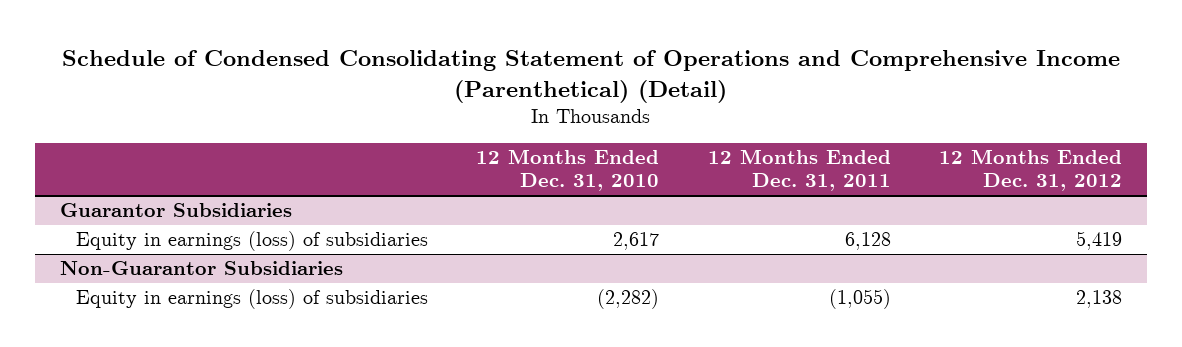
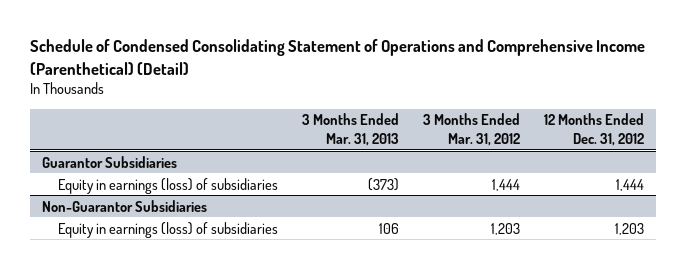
[476,149,660,192] 12 Months Ended Dec. 31, 2010 -> none
[707,149,891,192] 12 Months Ended Dec. 31, 2011 -> none
none -> [301,113,399,146] 3 Months Ended Mar. 31, 2013
none -> [422,113,520,146] 3 Months Ended Mar. 31, 2012
[1076,231,1123,251] 5,419 -> [615,178,644,191] 1,444
[1076,290,1123,309] 2,138 -> [614,222,644,235] 1,203

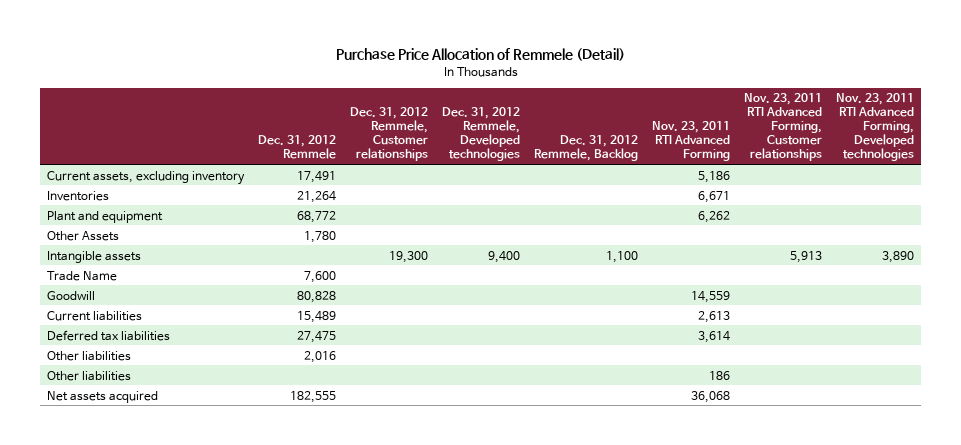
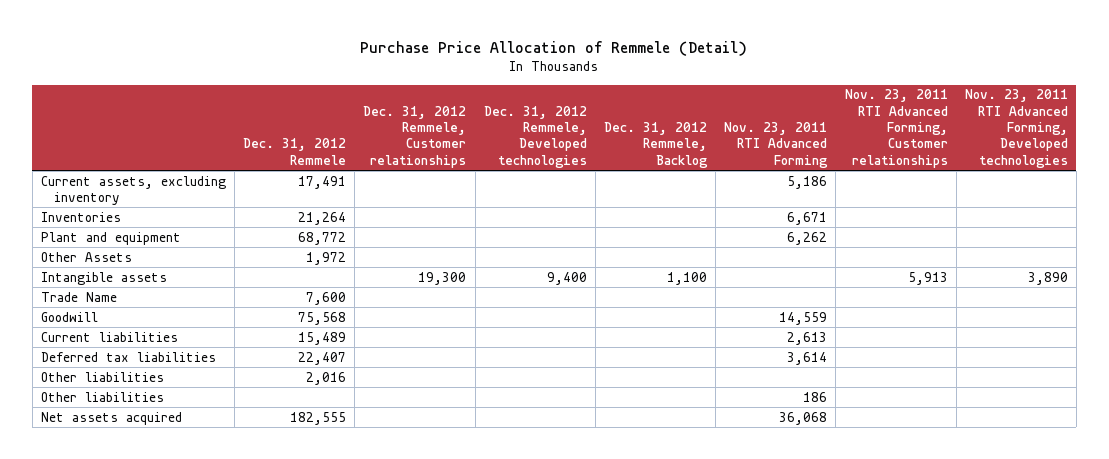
[304,230,337,243] 1,780 -> [306,251,347,265] 1,972
[297,290,337,303] 80,828 -> [298,311,347,325] 75,568
[297,330,337,343] 27,475 -> [298,351,347,365] 22,407

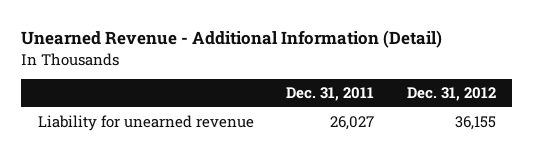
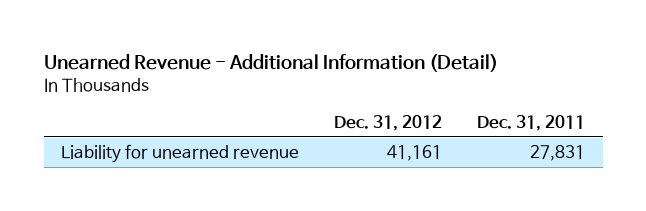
[330,116,375,131] 26,027 -> [530,145,586,162] 27,831
[455,116,497,131] 36,155 -> [387,145,443,162] 41,161

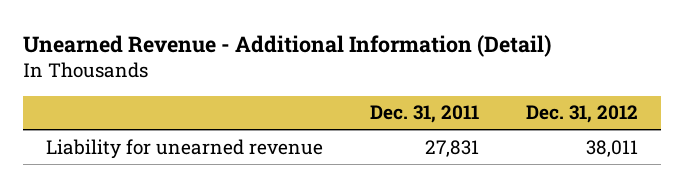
[387,145,443,162] 41,161 -> [585,139,638,157] 38,011

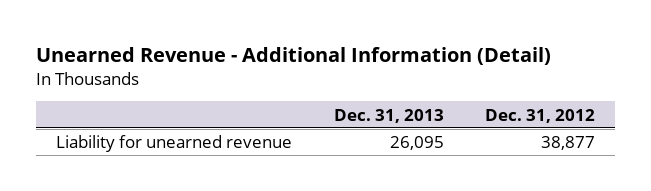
[369,105,479,124] Dec. 31, 2011 -> none
none -> [333,108,444,123] Dec. 31, 2013
[585,139,638,157] 38,011 -> [540,136,595,151] 38,877

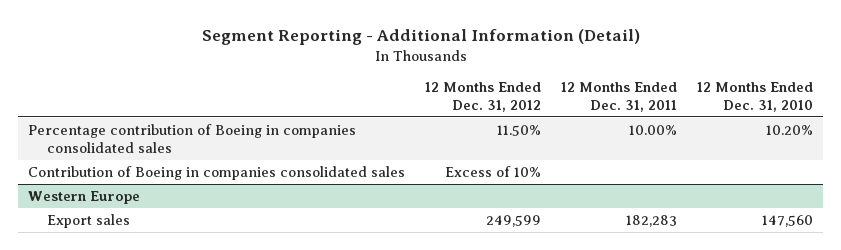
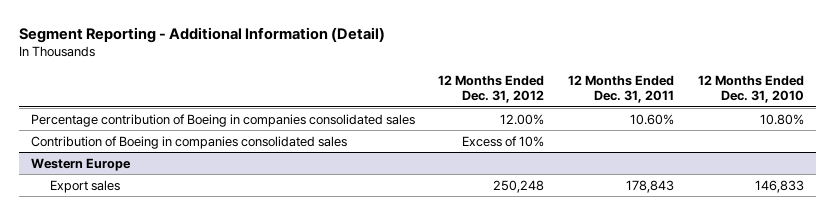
[497,125,542,137] 11.50% -> [500,113,545,125] 12.00%
[629,125,678,136] 10.00% -> [630,113,675,125] 10.60%
[766,125,814,136] 10.20% -> [759,113,804,125] 10.80%
[486,215,542,228] 249,599 -> [493,179,545,193] 250,248
[626,215,678,228] 182,283 -> [626,179,675,193] 178,843
[762,215,814,228] 147,560 -> [754,179,804,193] 146,833

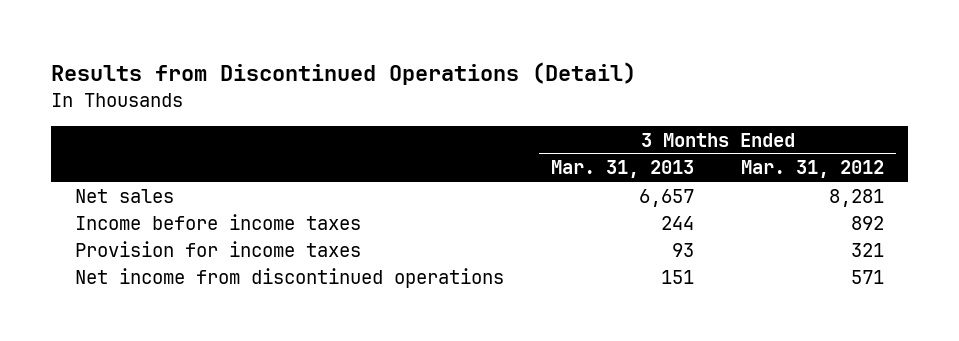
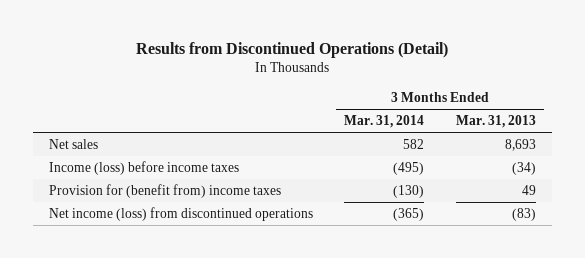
[741,160,885,179] Mar. 31, 2012 -> none
none -> [344,115,425,129] Mar. 31, 2014
[639,188,695,207] 6,657 -> [505,138,537,151] 8,693
[75,213,362,230] Income before income taxes -> [48,160,239,175] Income (loss) before income taxes
[661,215,695,230] 244 -> [512,161,537,175] (34)
[75,240,362,257] Provision for income taxes -> [48,183,281,198] Provision for (benefit from) income taxes
[672,242,695,257] 93 -> [522,184,537,195] 49
[75,267,505,288] Net income from discontinued operations -> [48,206,313,221] Net income (loss) from discontinued operations
[661,269,695,284] 151 -> [512,207,537,221] (83)

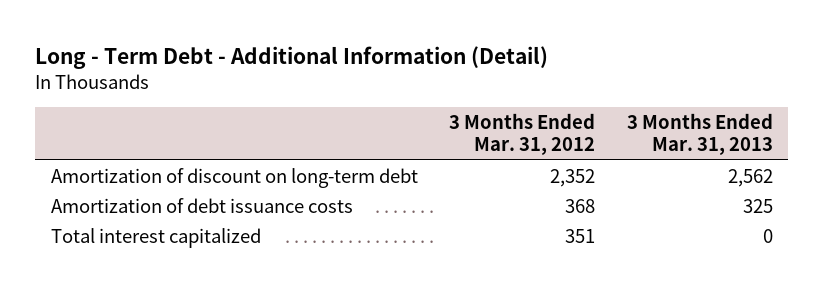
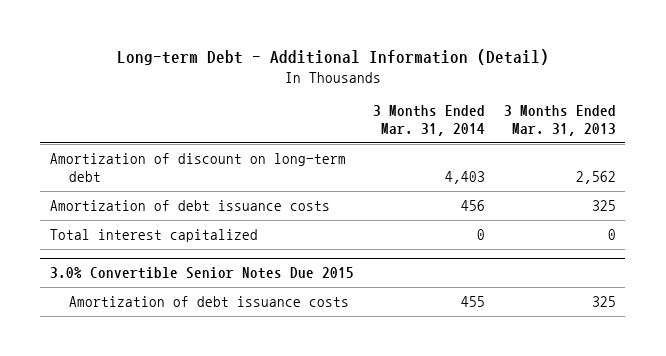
[35,45,549,69] Long - Term Debt - Additional Information (Detail) -> [116,49,549,66] Long-term Debt - Additional Information (Detail)
[449,112,596,156] 3 Months Ended Mar. 31, 2012 -> none
none -> [372,104,485,137] 3 Months Ended Mar. 31, 2014
none -> [49,267,354,280] 3.0% Convertible Senior Notes Due 2015
none -> [68,296,349,308] Amortization of debt issuance costs

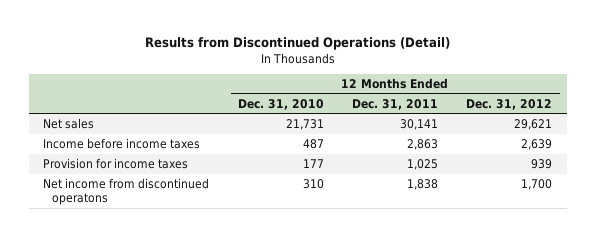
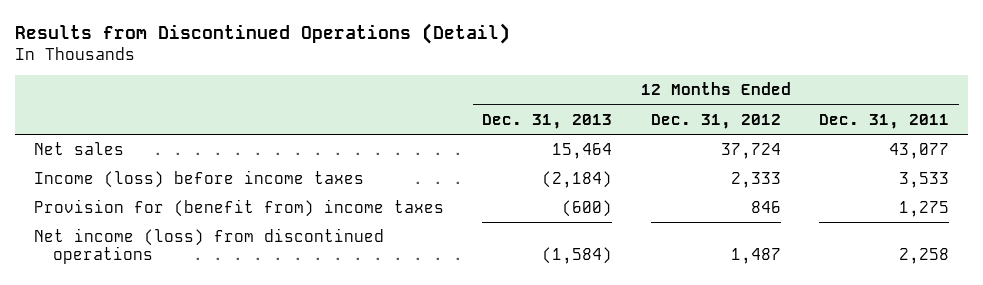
[237,98,324,110] Dec. 31, 2010 -> none
none -> [482,113,613,129] Dec. 31, 2013
[400,119,439,131] 30,141 -> [889,143,950,160] 43,077
[514,119,553,131] 29,621 -> [720,143,781,160] 37,724
[43,138,201,150] Income before income taxes -> [33,170,364,189] Income (loss) before income taxes
[407,139,439,151] 2,863 -> [899,172,950,189] 3,533
[521,139,553,151] 2,639 -> [730,172,781,189] 2,333
[43,158,189,170] Provision for income taxes -> [33,199,444,218] Provision for (benefit from) income taxes
[407,159,439,171] 1,025 -> [899,201,950,218] 1,275
[531,159,553,170] 939 -> [750,201,781,214] 846
[43,178,210,206] Net income from discontinued operatons -> [33,228,384,265] Net income (loss) from discontinued operations
[407,179,439,191] 1,838 -> [899,248,950,265] 2,258
[521,179,553,191] 1,700 -> [730,248,781,265] 1,487

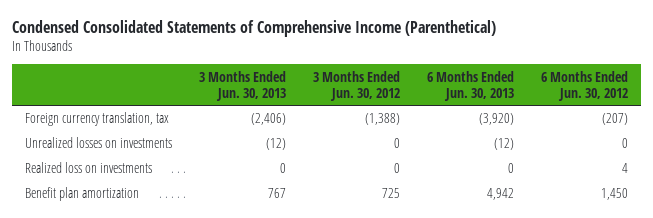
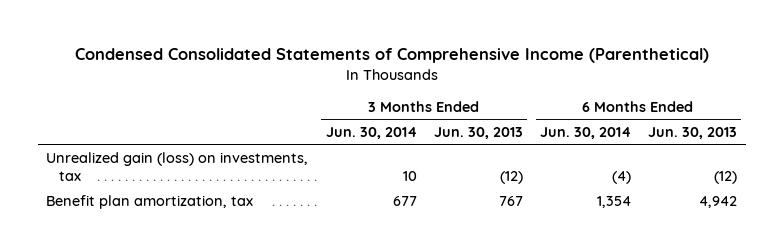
[313,70,401,101] 3 Months Ended Jun. 30, 2012 -> none
[540,70,628,101] 6 Months Ended Jun. 30, 2012 -> none
none -> [325,126,417,139] Jun. 30, 2014
none -> [539,126,631,139] Jun. 30, 2014
[25,112,170,127] Foreign currency translation, tax -> none
[25,162,153,174] Realized loss on investments -> none
[25,137,173,149] Unrealized losses on investments -> [46,151,309,181] Unrealized gain (loss) on investments, tax
[25,187,140,202] Benefit plan amortization -> [46,194,254,209] Benefit plan amortization, tax

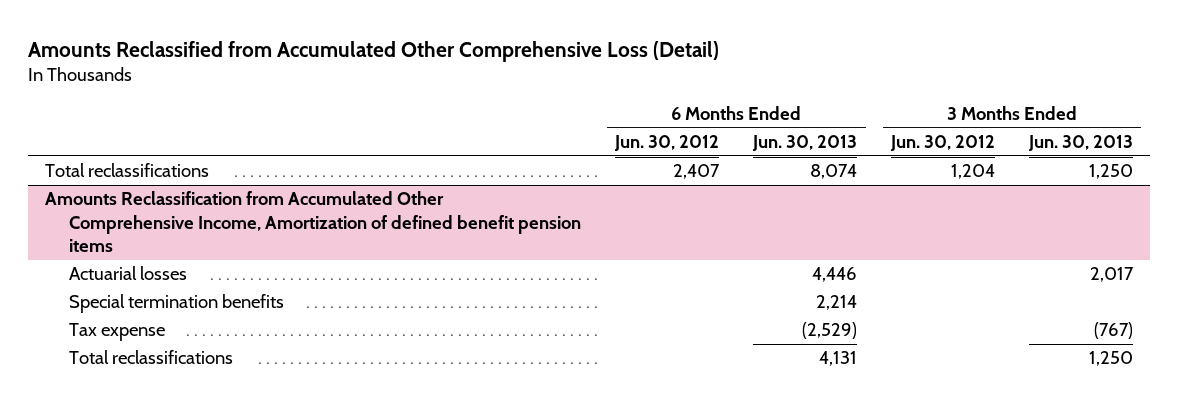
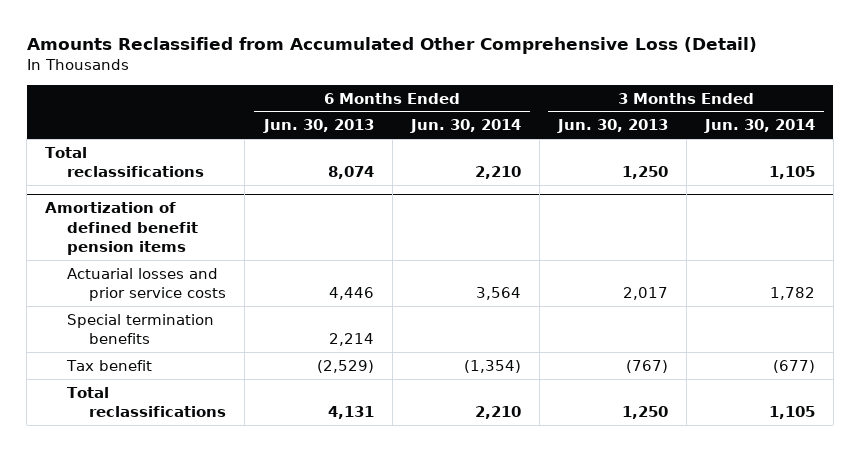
[614,135,720,152] Jun. 30, 2012 -> none
[890,135,996,152] Jun. 30, 2012 -> none
none -> [409,119,521,134] Jun. 30, 2014
none -> [703,119,815,134] Jun. 30, 2014
[45,191,582,253] Amounts Reclassification from Accumulated Other Comprehensive Income, Amortization of defined benefit pension items -> none
none -> [45,202,199,256] Amortization of defined benefit pension items
[69,266,188,281] Actuarial losses -> [67,267,227,302] Actuarial losses and prior service costs
[69,323,166,342] Tax expense -> [66,359,153,371] Tax benefit

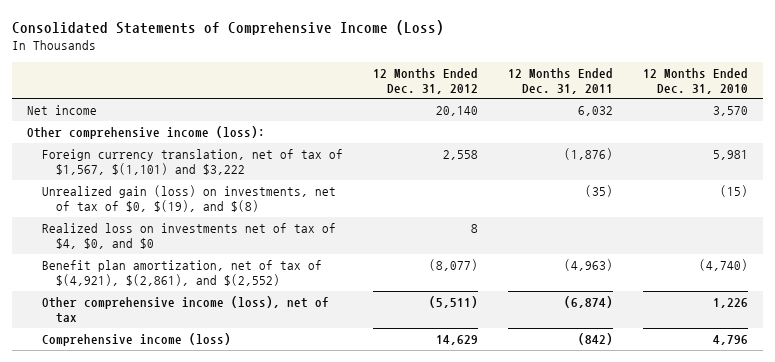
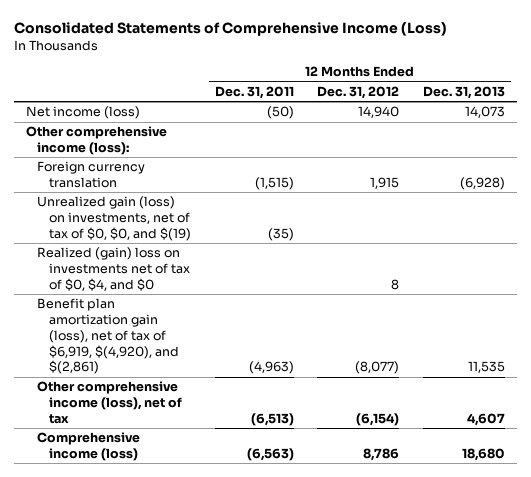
[643,67,749,94] 12 Months Ended Dec. 31, 2010 -> none
none -> [423,85,506,99] Dec. 31, 2013
[27,104,98,115] Net income -> [26,106,141,120] Net income (loss)
[435,105,478,116] 20,140 -> [358,106,400,119] 14,940
[578,105,614,116] 6,032 -> [266,106,294,120] (50)
[41,148,343,175] Foreign currency translation, net of tax of $1,567, $(1,101) and $3,222 -> [37,161,146,189] Foreign currency translation
[442,149,478,160] 2,558 -> [370,177,400,190] 1,915
[564,147,614,160] (1,876) -> [254,177,294,191] (1,515)
[41,184,336,212] Unrealized gain (loss) on investments, net of tax of $0, $(19), and $(8) -> [37,196,191,241] Unrealized gain (loss) on investments, net of tax of $0, $0, and $(19)
[41,222,336,249] Realized loss on investments net of tax of $4, $0, and $0 -> [37,247,190,291] Realized (gain) loss on investments net of tax of $0, $4, and $0
[41,259,322,286] Benefit plan amortization, net of tax of $(4,921), $(2,861), and $(2,552) -> [37,298,179,375] Benefit plan amortization gain (loss), net of tax of $6,919, $(4,920), and $(2,861)
[428,295,478,308] (5,511) -> [356,412,400,426] (6,154)
[564,295,614,308] (6,874) -> [250,412,294,426] (6,513)
[435,334,478,345] 14,629 -> [363,448,400,462] 8,786
[578,332,614,345] (842) -> [246,448,294,462] (6,563)

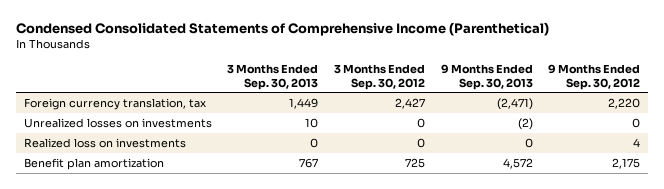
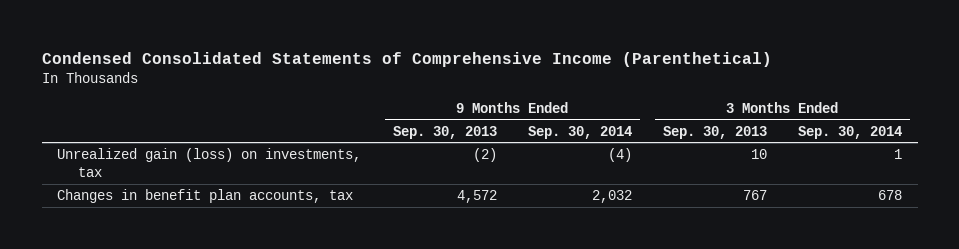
[333,64,425,90] 3 Months Ended Sep. 30, 2012 -> none
[548,64,641,90] 9 Months Ended Sep. 30, 2012 -> none
none -> [527,125,632,139] Sep. 30, 2014
none -> [797,125,902,139] Sep. 30, 2014
[23,98,206,111] Foreign currency translation, tax -> none
[23,138,186,149] Realized loss on investments -> none
[23,118,212,129] Unrealized losses on investments -> [57,148,362,178] Unrealized gain (loss) on investments, tax
[23,158,164,171] Benefit plan amortization -> [57,189,354,204] Changes in benefit plan accounts, tax

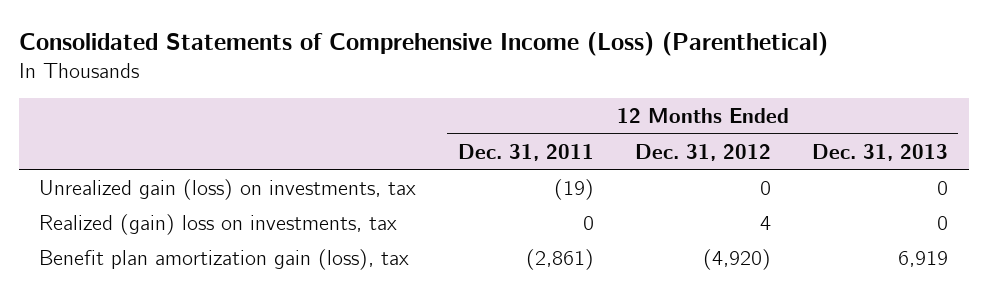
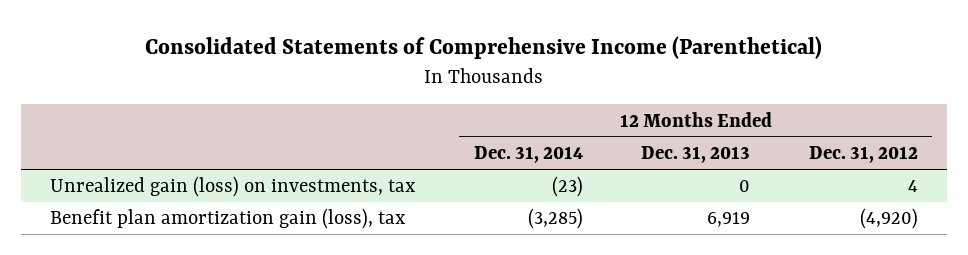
[18,32,828,57] Consolidated Statements of Comprehensive Income (Loss) (Parenthetical) -> [144,36,822,60] Consolidated Statements of Comprehensive Income (Parenthetical)
[457,143,594,161] Dec. 31, 2011 -> none
none -> [473,146,583,164] Dec. 31, 2014
[39,213,398,235] Realized (gain) loss on investments, tax -> none
[759,180,771,195] 0 -> [907,180,918,193] 4

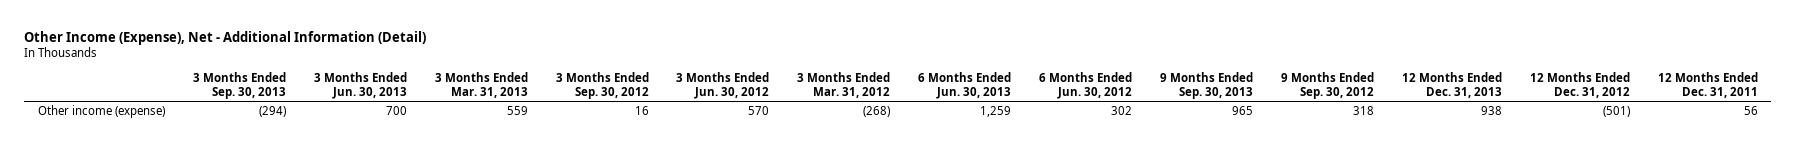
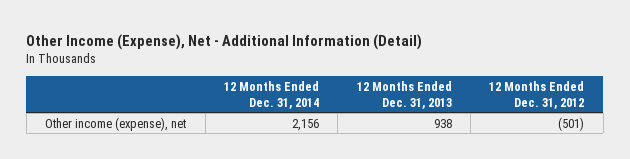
[192,71,286,100] 3 Months Ended Sep. 30, 2013 -> none
[313,71,407,100] 3 Months Ended Jun. 30, 2013 -> none
[434,71,528,99] 3 Months Ended Mar. 31, 2013 -> none
[555,71,649,100] 3 Months Ended Sep. 30, 2012 -> none
[676,71,770,100] 3 Months Ended Jun. 30, 2012 -> none
[797,71,891,99] 3 Months Ended Mar. 31, 2012 -> none
[918,71,1012,100] 6 Months Ended Jun. 30, 2013 -> none
[1039,71,1133,100] 6 Months Ended Jun. 30, 2012 -> none
[1159,71,1253,100] 9 Months Ended Sep. 30, 2013 -> none
[1280,71,1374,100] 9 Months Ended Sep. 30, 2012 -> none
[1657,71,1758,99] 12 Months Ended Dec. 31, 2011 -> none
none -> [223,80,319,109] 12 Months Ended Dec. 31, 2014
[37,105,165,119] Other income (expense) -> [45,116,187,131] Other income (expense), net

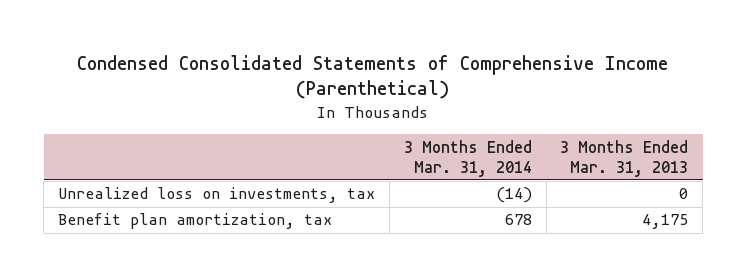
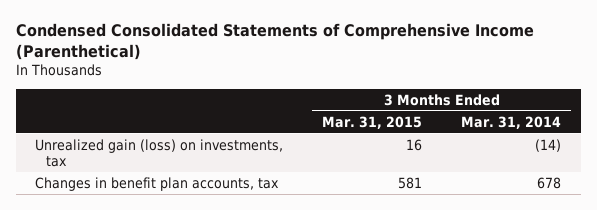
[560,139,689,177] 3 Months Ended Mar. 31, 2013 -> none
none -> [322,115,423,129] Mar. 31, 2015
[58,187,376,204] Unrealized loss on investments, tax -> [35,138,284,168] Unrealized gain (loss) on investments, tax
[58,213,333,230] Benefit plan amortization, tax -> [35,176,280,191] Changes in benefit plan accounts, tax

